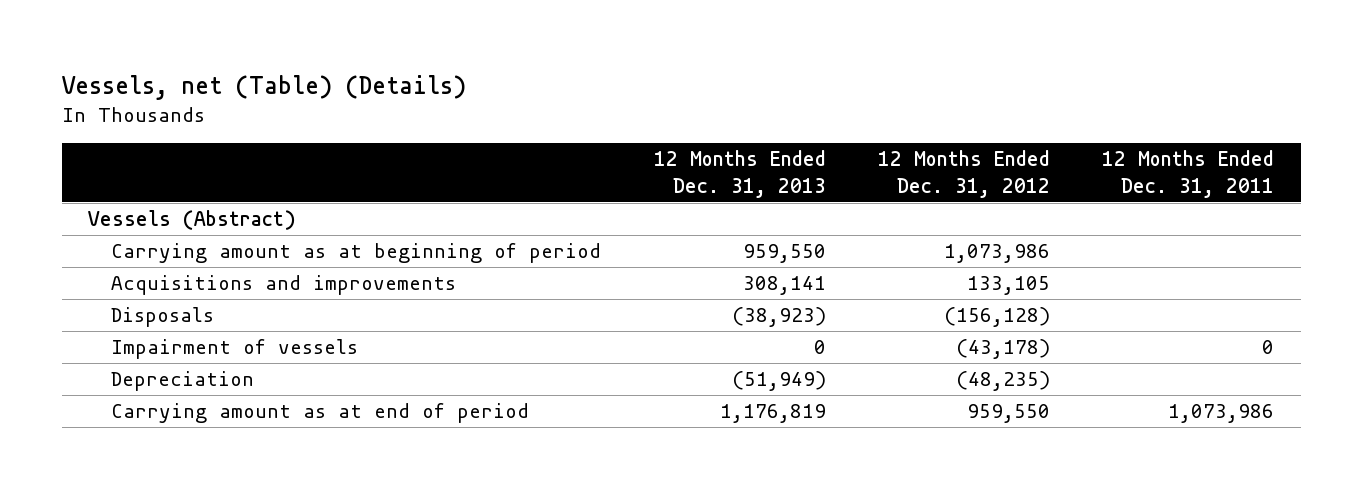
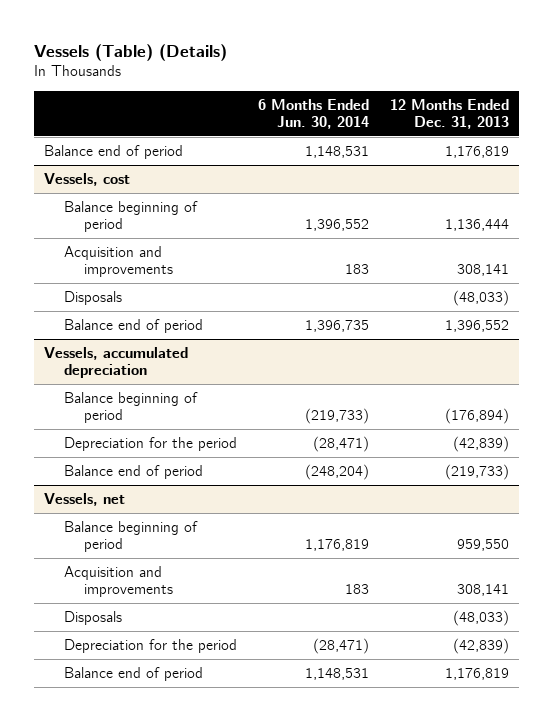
[62,75,467,101] Vessels, net (Table) (Details) -> [34,43,228,61] Vessels (Table) (Details)
[877,150,1050,198] 12 Months Ended Dec. 31, 2012 -> none
[1102,150,1275,198] 12 Months Ended Dec. 31, 2011 -> none
none -> [257,98,369,129] 6 Months Ended Jun. 30, 2014
[88,210,297,231] Vessels (Abstract) -> none
[111,339,359,360] Impairment of vessels -> none
[111,243,602,264] Carrying amount as at beginning of period -> [44,144,184,159] Balance end of period
[742,244,826,264] 959,550 -> [444,145,509,158] 1,176,819
none -> [44,172,131,186] Vessels, cost
none -> [63,200,198,232] Balance beginning of period
[111,275,457,296] Acquisitions and improvements -> [63,245,173,277] Acquisition and improvements
[731,307,826,328] (38,923) -> [452,289,509,306] (48,033)
none -> [63,318,203,333] Balance end of period
none -> [44,346,189,378] Vessels, accumulated depreciation
none -> [63,391,198,423] Balance beginning of period
[111,371,255,392] Depreciation -> [63,436,237,451] Depreciation for the period
[731,371,826,392] (51,949) -> [452,435,509,452] (42,839)
none -> [63,464,203,479] Balance end of period
none -> [44,492,126,506] Vessels, net
[111,403,530,424] Carrying amount as at end of period -> [63,520,198,552] Balance beginning of period
[719,404,826,424] 1,176,819 -> [456,538,509,551] 959,550
none -> [63,565,173,597] Acquisition and improvements
none -> [63,610,122,625] Disposals
none -> [63,638,237,653] Depreciation for the period
none -> [63,666,203,681] Balance end of period

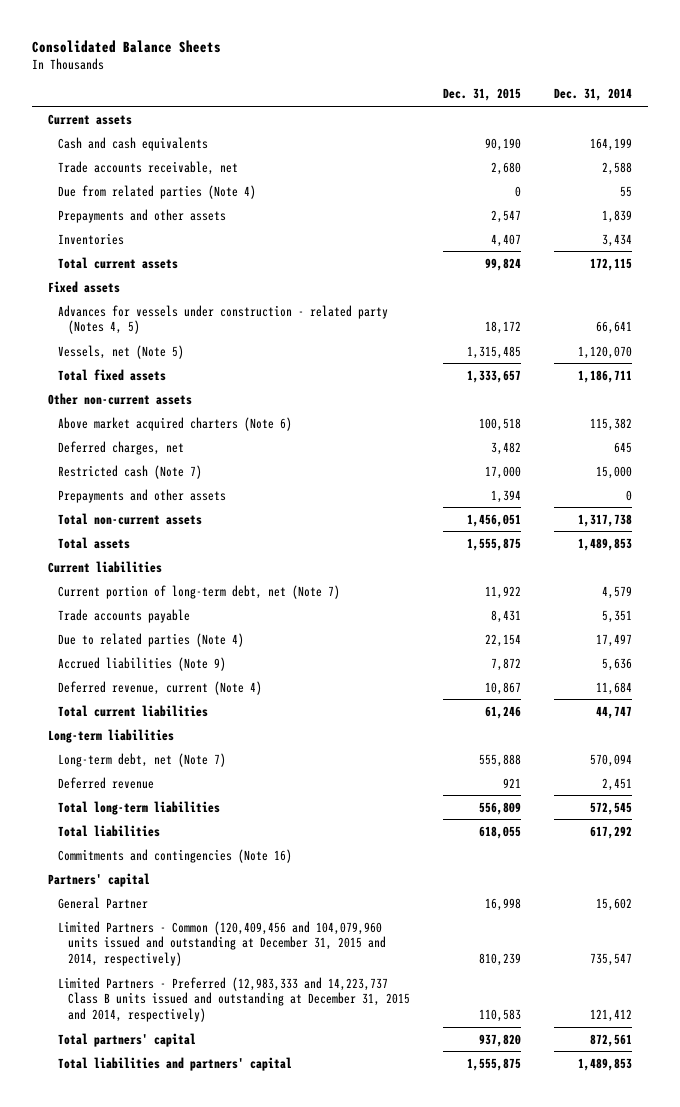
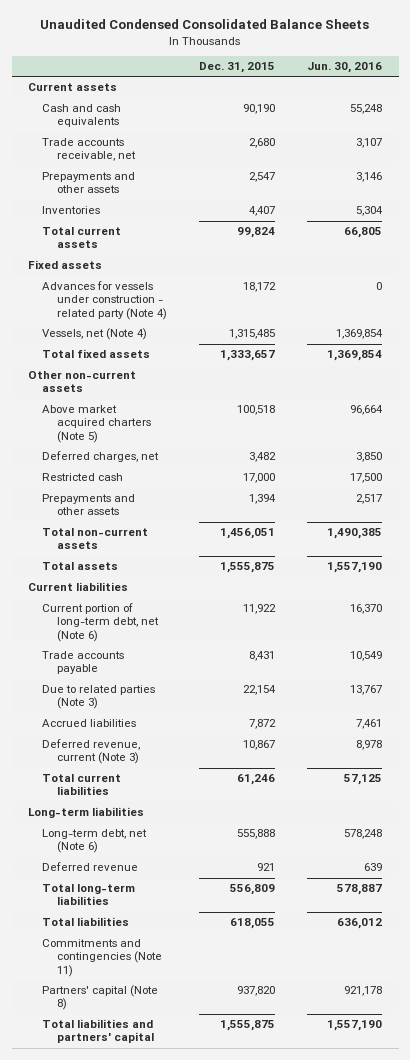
[31,39,221,53] Consolidated Balance Sheets -> [40,19,370,30] Unaudited Condensed Consolidated Balance Sheets
[553,88,632,102] Dec. 31, 2014 -> none
none -> [307,62,383,74] Jun. 30, 2016
[58,184,257,199] Due from related parties (Note 4) -> none
[58,304,389,335] Advances for vessels under construction - related party (Notes 4, 5) -> [42,281,167,320] Advances for vessels under construction - related party (Note 4)
[58,344,185,359] Vessels, net (Note 5) -> [42,328,148,341] Vessels, net (Note 4)
[58,416,293,431] Above market acquired charters (Note 6) -> [42,405,151,443] Above market acquired charters (Note 5)
[58,464,203,479] Restricted cash (Note 7) -> [42,473,124,482] Restricted cash
[58,584,341,599] Current portion of long-term debt, net (Note 7) -> [42,603,159,642] Current portion of long-term debt, net (Note 6)
[58,632,245,647] Due to related parties (Note 4) -> [42,685,156,710] Due to related parties (Note 3)
[58,656,227,671] Accrued liabilities (Note 9) -> [42,719,137,728] Accrued liabilities
[58,680,263,695] Deferred revenue, current (Note 4) -> [42,739,141,765] Deferred revenue, current (Note 3)
[58,752,227,767] Long-term debt, net (Note 7) -> [42,829,148,854] Long-term debt, net (Note 6)
[48,872,151,887] Partners' capital -> none
[58,896,149,909] General Partner -> none
[58,920,387,967] Limited Partners - Common (120,409,456 and 104,079,960 units issued and outstanding at December 31, 2015 and 2014, respectively) -> none
[58,976,411,1023] Limited Partners - Preferred (12,983,333 and 14,223,737 Class B units issued and outstanding at December 31, 2015 and 2014, respectively) -> none
[58,848,293,863] Commitments and contingencies (Note 16) -> [42,939,162,977] Commitments and contingencies (Note 11)
[58,1032,197,1047] Total partners' capital -> [42,985,159,1011] Partners' capital (Note 8)

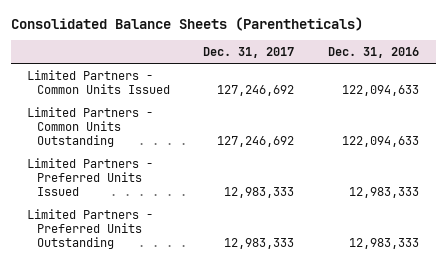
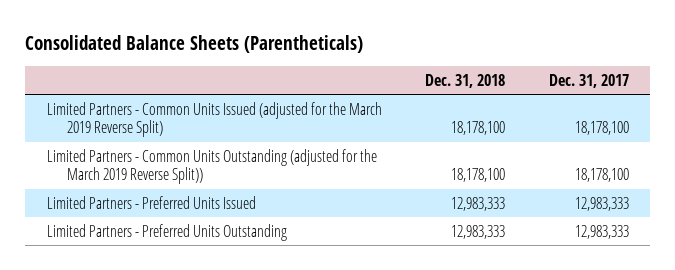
[327,46,419,58] Dec. 31, 2016 -> none
none -> [425,73,506,88] Dec. 31, 2018
[27,69,170,94] Limited Partners - Common Units Issued -> [46,101,382,138] Limited Partners - Common Units Issued (adjusted for the March 2019 Reverse Split)
[217,84,295,96] 127,246,692 -> [574,121,629,136] 18,178,100
[27,106,154,147] Limited Partners - Common Units Outstanding -> [46,148,377,185] Limited Partners - Common Units Outstanding (adjusted for the March 2019 Reverse Split))
[217,135,295,147] 127,246,692 -> [574,168,629,183] 18,178,100

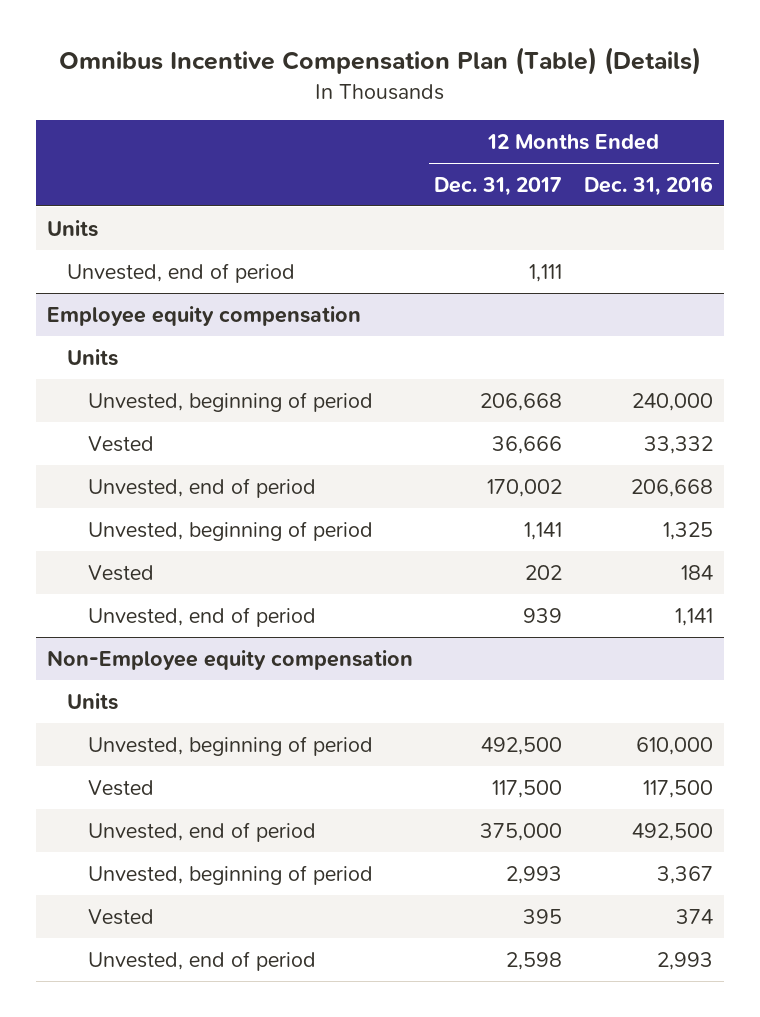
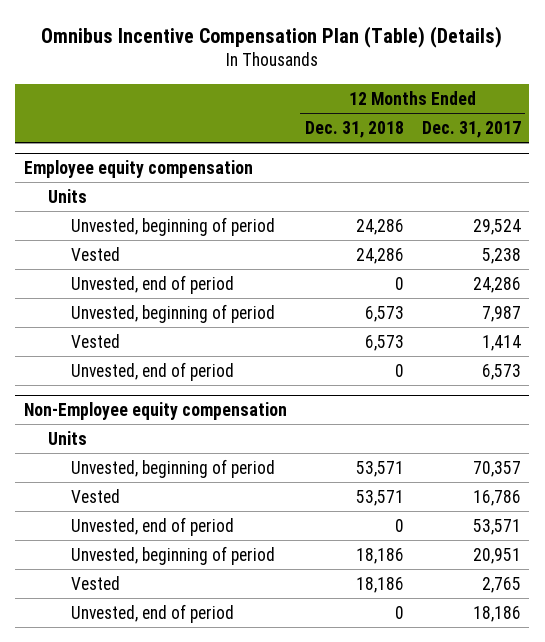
[584,175,714,196] Dec. 31, 2016 -> none
none -> [304,120,404,138] Dec. 31, 2018
[46,219,98,237] Units -> none
[67,262,296,283] Unvested, end of period -> none
[480,392,563,411] 206,668 -> [472,218,521,235] 29,524
[492,435,563,454] 36,666 -> [481,247,521,264] 5,238
[487,478,563,497] 170,002 -> [472,276,521,293] 24,286
[524,521,563,540] 1,141 -> [481,305,521,322] 7,987
[525,564,563,580] 202 -> [481,334,521,351] 1,414
[523,607,563,623] 939 -> [481,363,521,380] 6,573
[481,736,563,755] 492,500 -> [472,460,521,477] 70,357
[492,779,563,798] 117,500 -> [472,489,521,506] 16,786
[480,822,563,841] 375,000 -> [472,518,521,535] 53,571
[506,865,563,884] 2,993 -> [472,547,521,564] 20,951
[523,908,563,924] 395 -> [481,576,521,593] 2,765
[506,951,563,970] 2,598 -> [472,605,521,622] 18,186

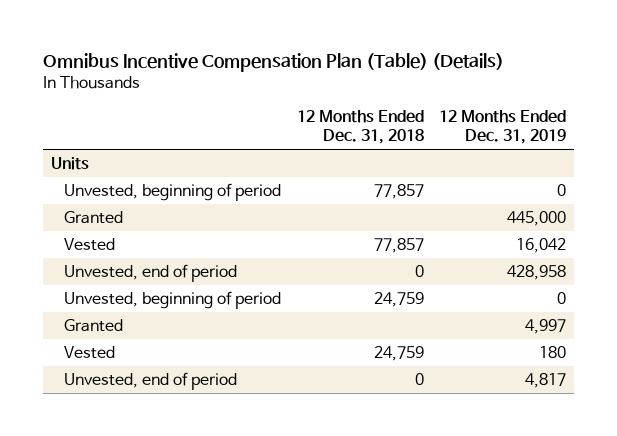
[421,120,521,138] Dec. 31, 2017 -> none
none -> [439,109,567,145] 12 Months Ended Dec. 31, 2019
[24,160,254,179] Employee equity compensation -> none
[71,274,235,294] Unvested, end of period -> none
[71,303,276,323] Unvested, beginning of period -> none
[71,333,121,348] Vested -> none
[71,361,235,381] Unvested, end of period -> none
[24,402,288,421] Non-Employee equity compensation -> none
[47,430,87,445] Units -> none
[71,458,276,478] Unvested, beginning of period -> none
[71,488,121,503] Vested -> none
[355,218,404,235] 24,286 -> [373,183,424,199] 77,857
none -> [64,210,124,224] Granted
[355,247,404,264] 24,286 -> [373,237,424,253] 77,857
[355,547,404,564] 18,186 -> [373,291,424,307] 24,759
none -> [64,318,124,332] Granted
[355,576,404,593] 18,186 -> [373,345,424,361] 24,759

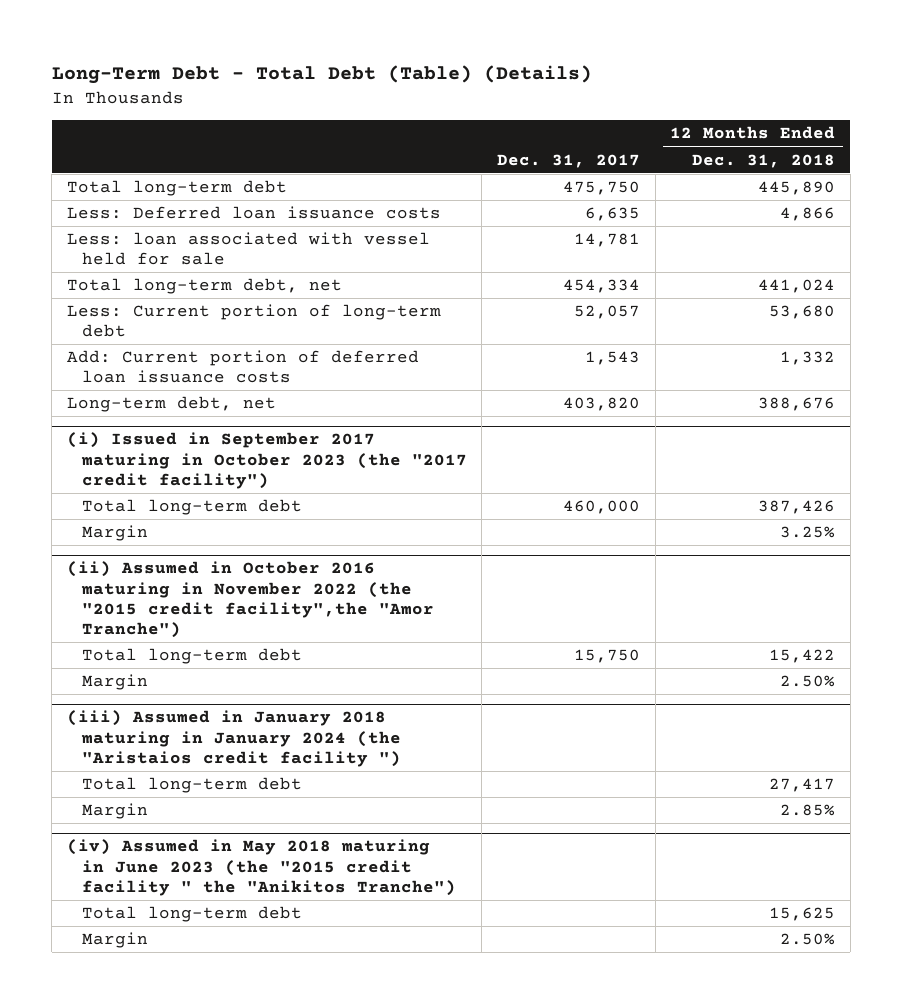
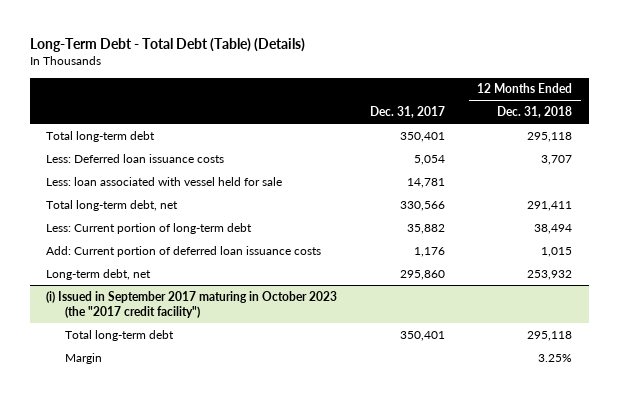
[562,181,640,196] 475,750 -> [399,131,445,142] 350,401
[758,181,836,196] 445,890 -> [527,131,573,142] 295,118
[584,207,640,222] 6,635 -> [413,154,445,165] 5,054
[780,207,836,222] 4,866 -> [541,154,573,165] 3,707
[562,279,640,294] 454,334 -> [399,200,445,211] 330,566
[758,279,836,294] 441,024 -> [527,200,573,211] 291,411
[573,305,640,320] 52,057 -> [406,223,445,234] 35,882
[769,305,836,320] 53,680 -> [534,223,573,234] 38,494
[584,351,640,366] 1,543 -> [413,246,445,257] 1,176
[780,351,836,366] 1,332 -> [541,246,573,257] 1,015
[562,397,640,412] 403,820 -> [399,269,445,280] 295,860
[758,397,836,412] 388,676 -> [527,269,573,280] 253,932
[562,500,640,515] 460,000 -> [399,330,445,341] 350,401
[758,500,836,515] 387,426 -> [527,330,573,341] 295,118
[66,561,434,639] (ii) Assumed in October 2016 maturing in November 2022 (the "2015 credit facility",the "Amor Tranche") -> none
[81,648,302,665] Total long-term debt -> none
[81,674,148,691] Margin -> none
[66,710,401,767] (iii) Assumed in January 2018 maturing in January 2024 (the "Aristaios credit facility ") -> none
[81,777,302,794] Total long-term debt -> none
[81,803,148,820] Margin -> none
[66,839,456,896] (iv) Assumed in May 2018 maturing in June 2023 (the "2015 credit facility " the "Anikitos Tranche") -> none
[81,906,302,923] Total long-term debt -> none
[81,932,148,949] Margin -> none

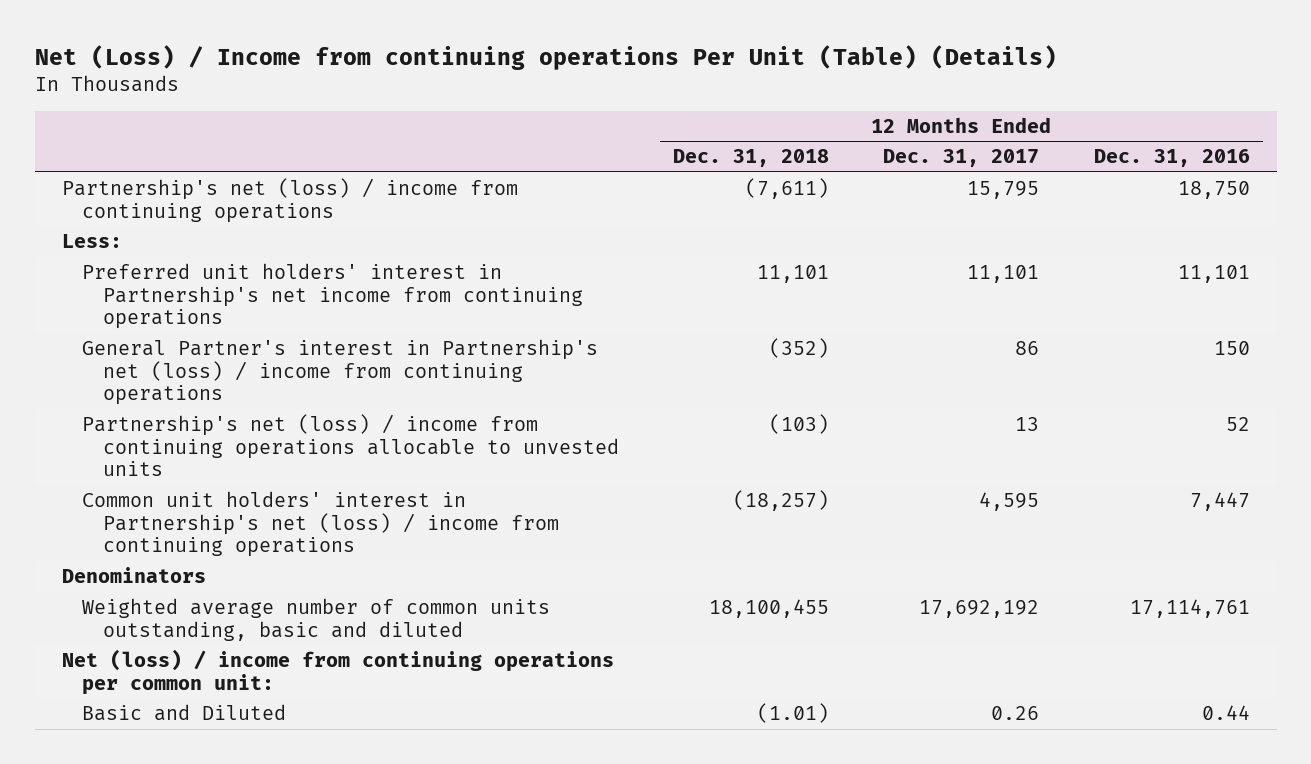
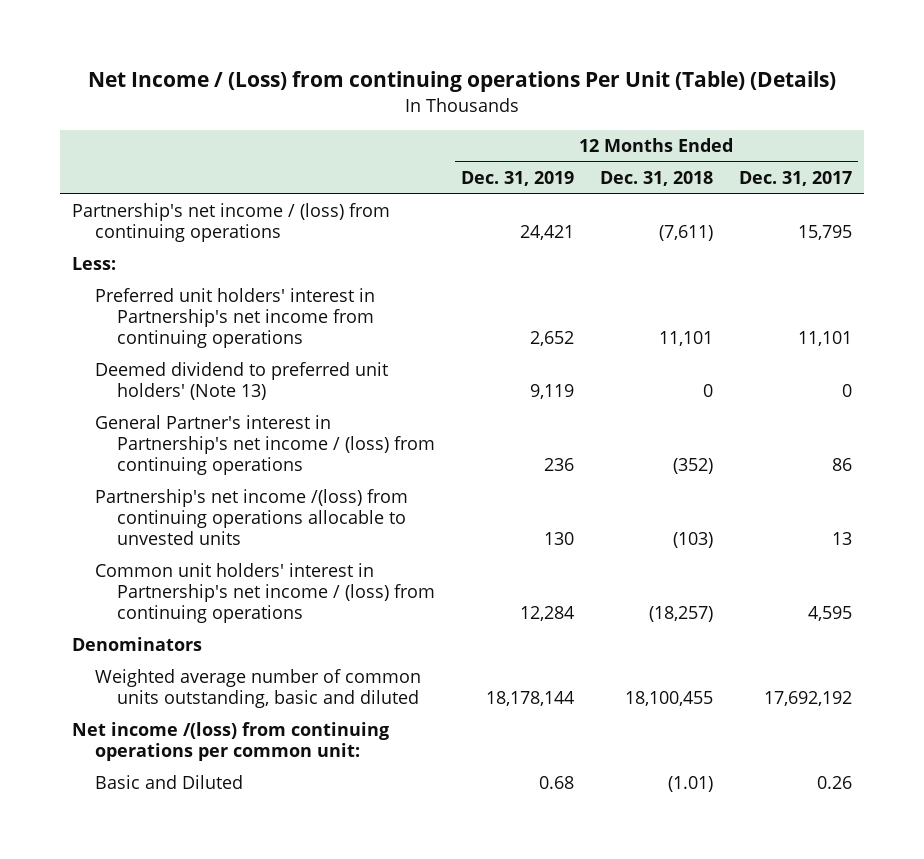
[34,44,1057,70] Net (Loss) / Income from continuing operations Per Unit (Table) (Details) -> [88,71,837,93] Net Income / (Loss) from continuing operations Per Unit (Table) (Details)
[1093,149,1250,168] Dec. 31, 2016 -> none
none -> [460,171,574,187] Dec. 31, 2019
[61,178,518,223] Partnership's net (loss) / income from continuing operations -> [72,203,391,243] Partnership's net income / (loss) from continuing operations
none -> [94,362,388,401] Deemed dividend to preferred unit holders' (Note 13)
[82,339,599,406] General Partner's interest in Partnership's net (loss) / income from continuing operations -> [94,415,436,476] General Partner's interest in Partnership's net income / (loss) from continuing operations
[82,414,620,477] Partnership's net (loss) / income from continuing operations allocable to unvested units -> [94,489,408,546] Partnership's net income /(loss) from continuing operations allocable to unvested units
[82,491,560,558] Common unit holders' interest in Partnership's net (loss) / income from continuing operations -> [94,563,436,624] Common unit holders' interest in Partnership's net income / (loss) from continuing operations
[61,649,614,695] Net (loss) / income from continuing operations per common unit: -> [72,722,390,762] Net income /(loss) from continuing operations per common unit:

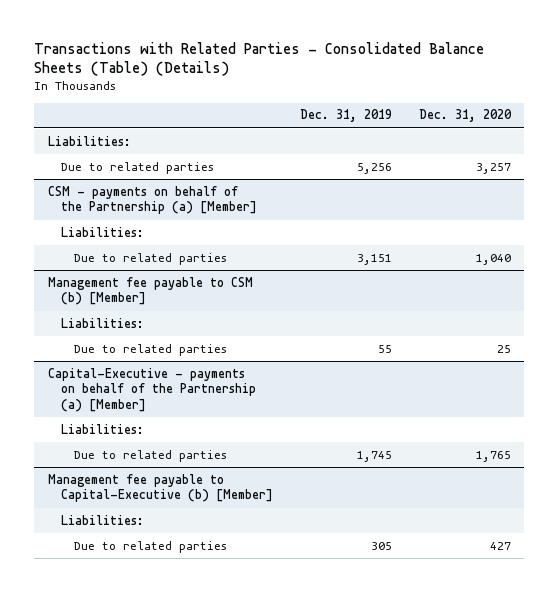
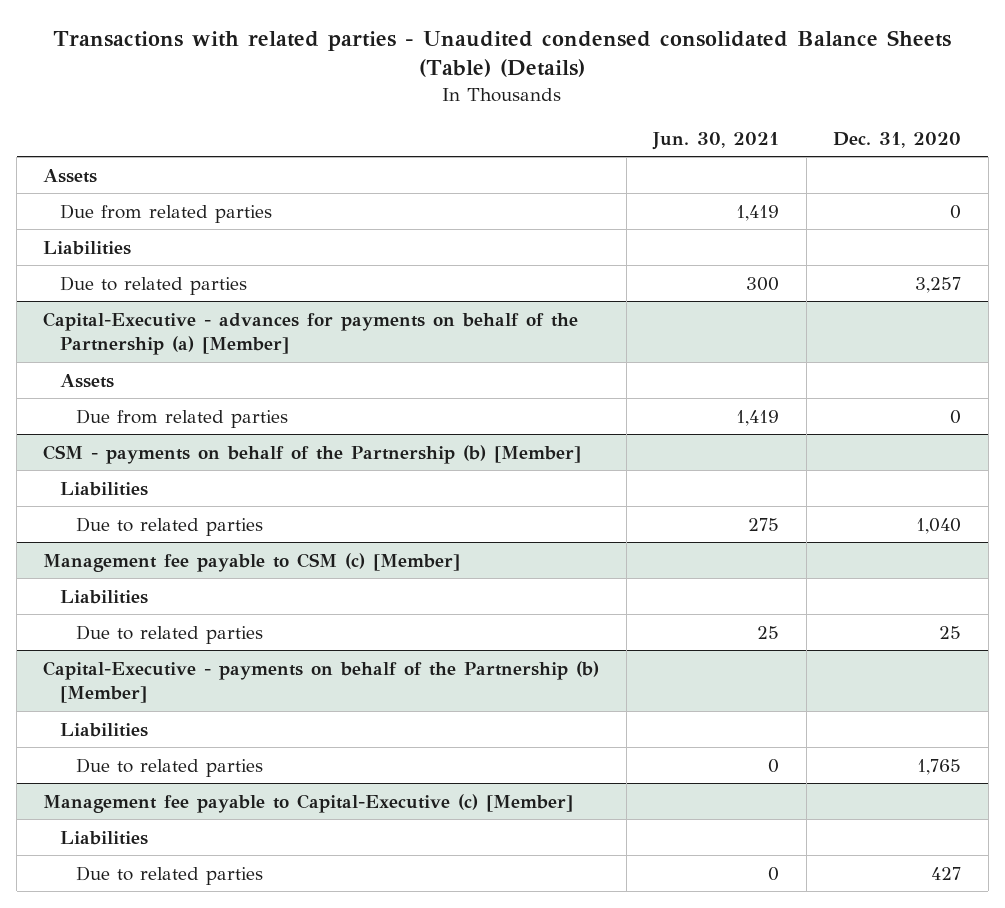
[34,41,485,77] Transactions with Related Parties - Consolidated Balance Sheets (Table) (Details) -> [53,29,952,78] Transactions with related parties - Unaudited condensed consolidated Balance Sheets (Table) (Details)
[299,109,392,123] Dec. 31, 2019 -> none
none -> [652,131,780,150] Jun. 30, 2021
none -> [43,168,98,183] Assets
none -> [59,203,272,223] Due from related parties
[47,135,131,146] Liabilities: -> [43,240,132,255] Liabilities
none -> [43,311,579,356] Capital-Executive - advances for payments on behalf of the Partnership (a) [Member]
none -> [59,373,114,388] Assets
none -> [76,408,289,428] Due from related parties
[47,185,258,215] CSM - payments on behalf of the Partnership (a) [Member] -> [43,444,582,464] CSM - payments on behalf of the Partnership (b) [Member]
[61,226,145,237] Liabilities: -> [59,481,148,496] Liabilities
[47,276,253,306] Management fee payable to CSM (b) [Member] -> [43,552,461,572] Management fee payable to CSM (c) [Member]
[61,317,145,328] Liabilities: -> [59,589,148,604] Liabilities
[47,367,257,413] Capital-Executive - payments on behalf of the Partnership (a) [Member] -> [43,660,600,704] Capital-Executive - payments on behalf of the Partnership (b) [Member]
[61,423,145,434] Liabilities: -> [59,722,148,737] Liabilities
[47,473,274,503] Management fee payable to Capital-Executive (b) [Member] -> [43,793,574,813] Management fee payable to Capital-Executive (c) [Member]
[61,514,145,525] Liabilities: -> [59,830,148,845] Liabilities

